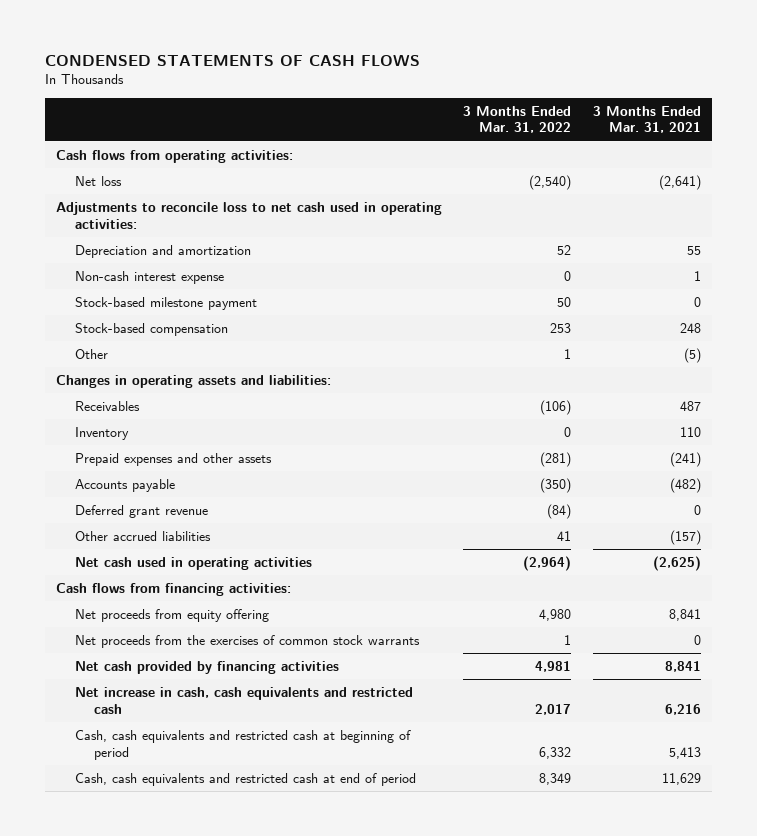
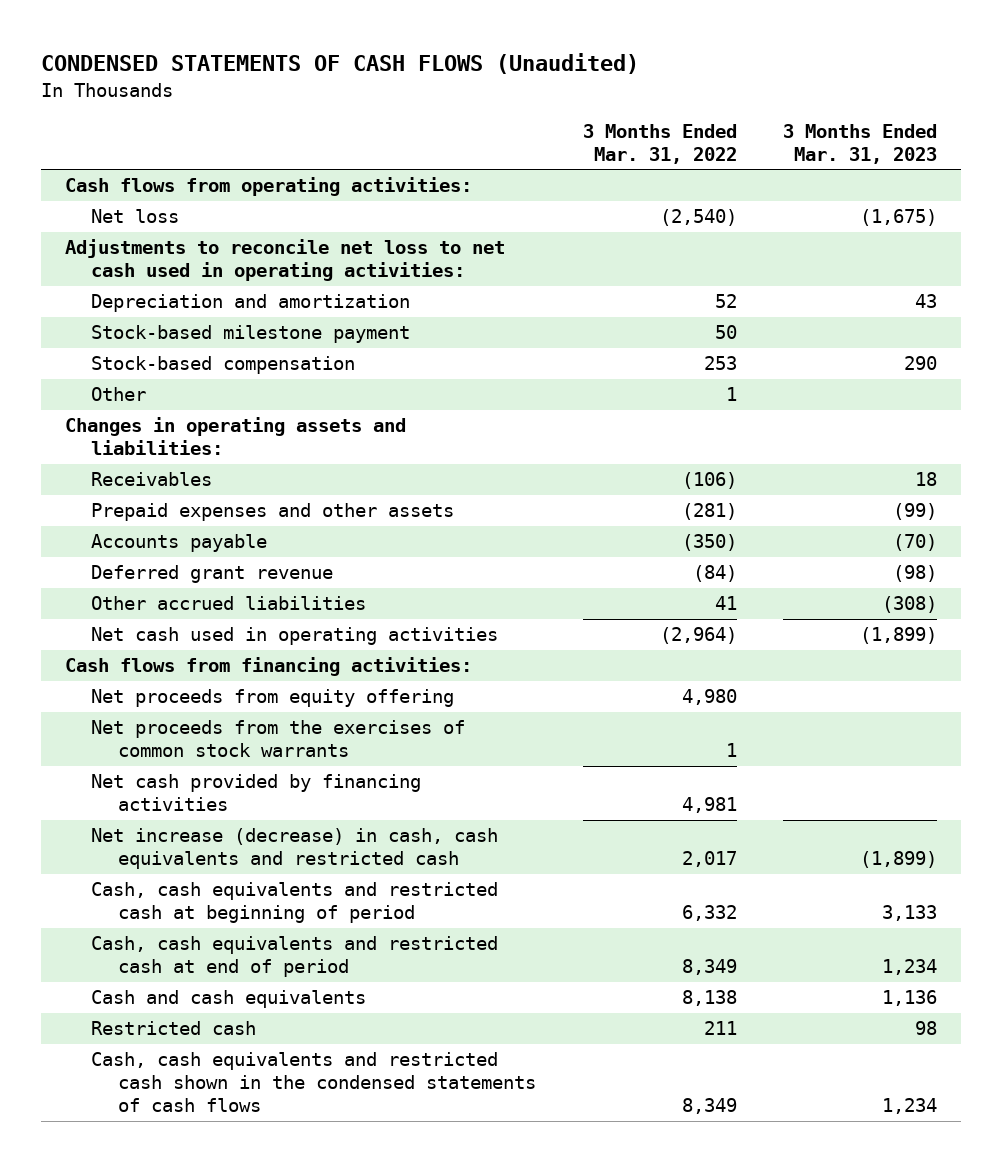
[45,55,421,67] CONDENSED STATEMENTS OF CASH FLOWS -> [41,52,640,74] CONDENSED STATEMENTS OF CASH FLOWS (Unaudited)
[592,105,701,134] 3 Months Ended Mar. 31, 2021 -> none
none -> [783,123,938,164] 3 Months Ended Mar. 31, 2023
[55,201,442,229] Adjustments to reconcile loss to net cash used in operating activities: -> [64,239,505,282] Adjustments to reconcile net loss to net cash used in operating activities:
[75,270,225,284] Non-cash interest expense -> none
[75,426,130,440] Inventory -> none
[75,686,414,714] Net increase in cash, cash equivalents and restricted cash -> [91,828,499,870] Net increase (decrease) in cash, cash equivalents and restricted cash
none -> [91,990,367,1009] Cash and cash equivalents
none -> [91,1021,257,1036] Restricted cash
none -> [91,1052,536,1113] Cash, cash equivalents and restricted cash shown in the condensed statements of cash flows

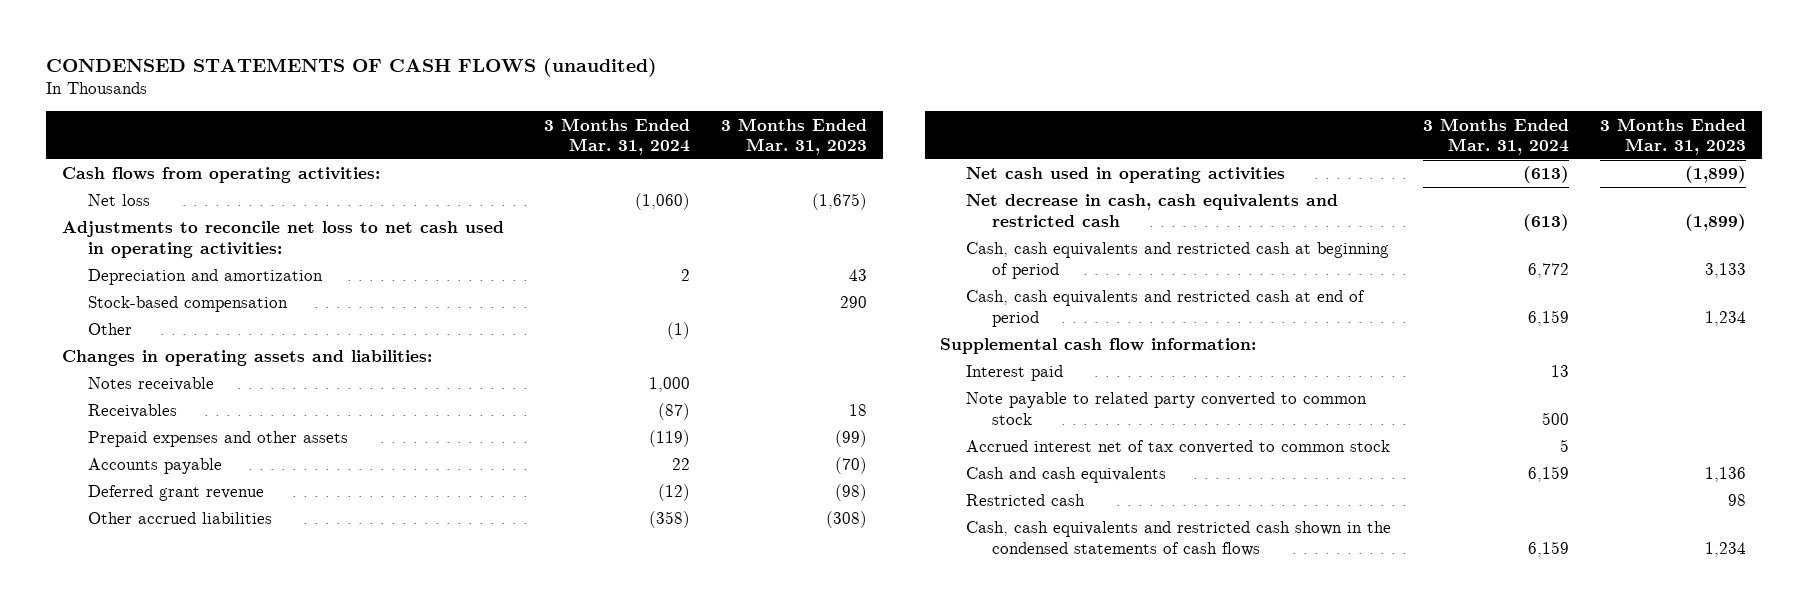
[41,52,640,74] CONDENSED STATEMENTS OF CASH FLOWS (Unaudited) -> [45,57,657,77] CONDENSED STATEMENTS OF CASH FLOWS (unaudited)
[582,123,737,164] 3 Months Ended Mar. 31, 2022 -> none
none -> [543,117,690,155] 3 Months Ended Mar. 31, 2024
[91,325,411,344] Stock-based milestone payment -> none
none -> [87,377,214,392] Notes receivable
[64,657,472,677] Cash flows from financing activities: -> none
[91,689,455,708] Net proceeds from equity offering -> none
[91,720,466,758] Net proceeds from the exercises of common stock warrants -> none
[91,774,422,812] Net cash provided by financing activities -> none
[91,828,499,870] Net increase (decrease) in cash, cash equivalents and restricted cash -> [966,194,1339,227] Net decrease in cash, cash equivalents and restricted cash
none -> [940,338,1257,355] Supplemental cash flow information:
none -> [966,365,1064,382] Interest paid
none -> [966,392,1368,425] Note payable to related party converted to common stock
none -> [966,440,1391,455] Accrued interest net of tax converted to common stock

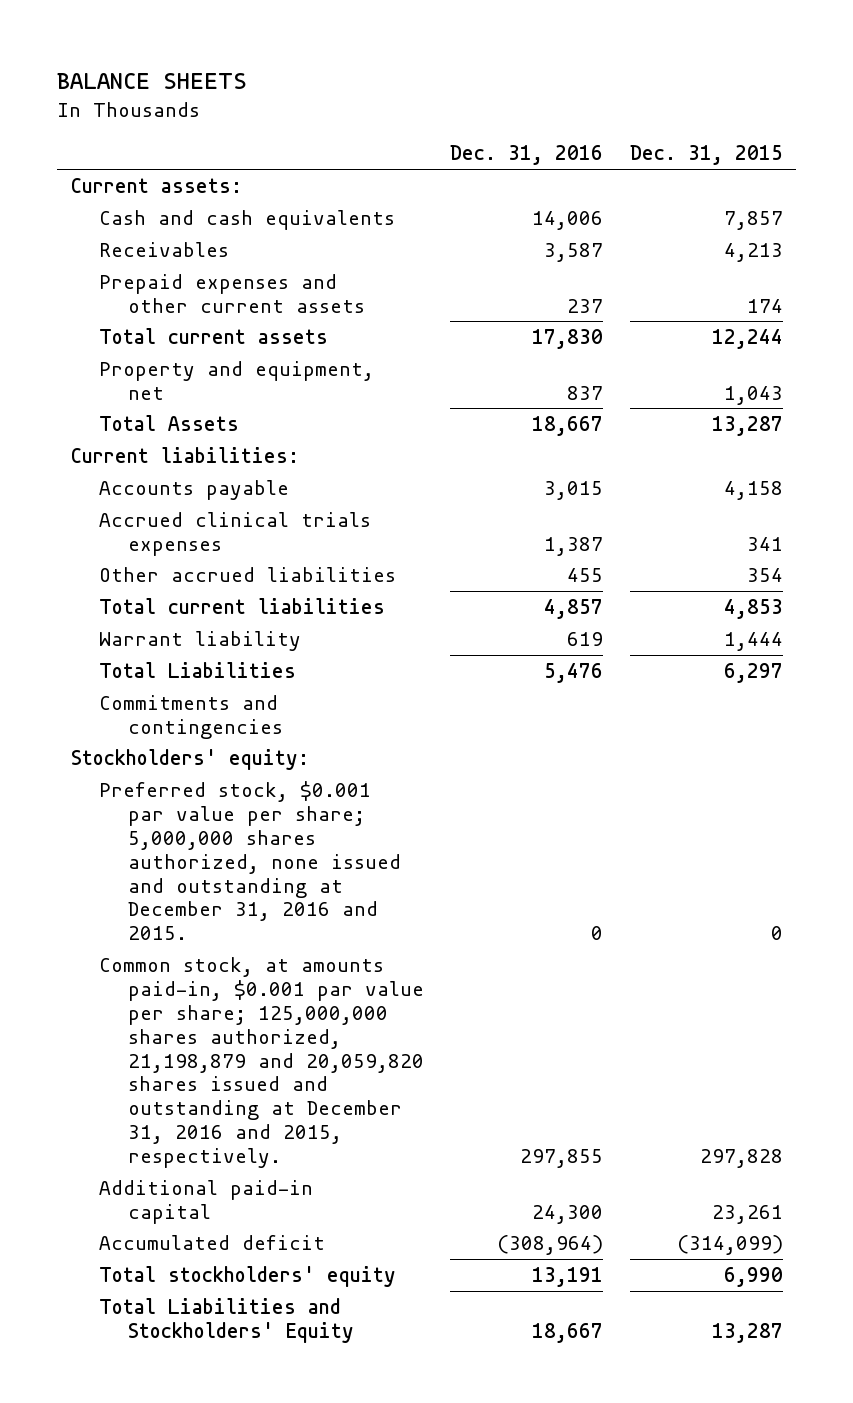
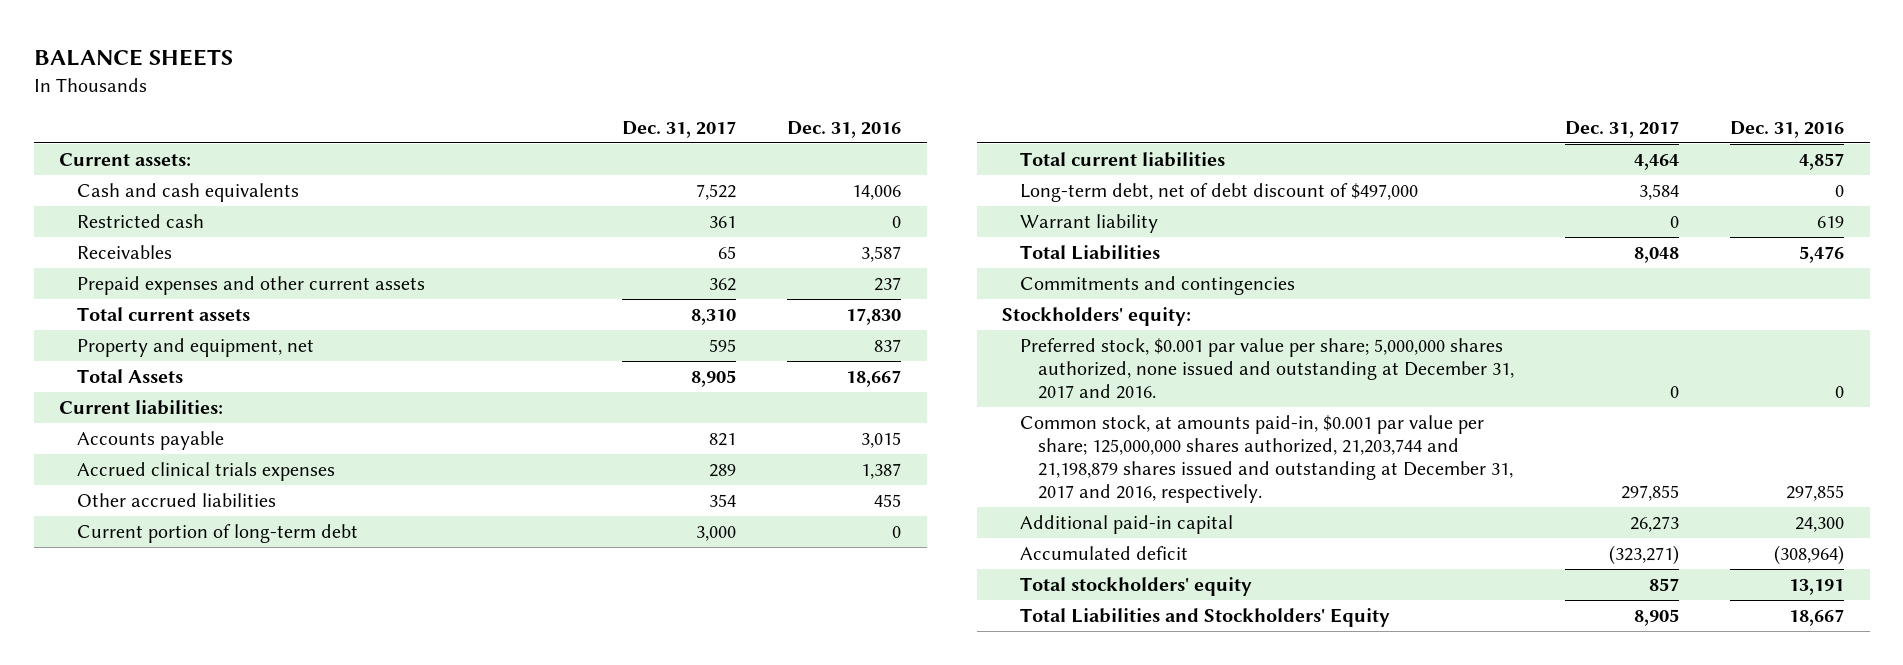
[629,145,783,166] Dec. 31, 2015 -> none
none -> [622,120,737,138] Dec. 31, 2017
none -> [77,214,205,229] Restricted cash
none -> [77,524,359,544] Current portion of long-term debt
none -> [1020,183,1419,203] Long-term debt, net of debt discount of $497,000
[99,780,401,941] Preferred stock, $0.001 par value per share; 5,000,000 shares authorized, none issued and outstanding at December 31, 2016 and 2015. -> [1020,338,1515,400] Preferred stock, $0.001 par value per share; 5,000,000 shares authorized, none issued and outstanding at December 31, 2017 and 2016.
[99,956,424,1169] Common stock, at amounts paid-in, $0.001 par value per share; 125,000,000 shares authorized, 21,198,879 and 20,059,820 shares issued and outstanding at December 31, 2016 and 2015, respectively. -> [1020,415,1514,504] Common stock, at amounts paid-in, $0.001 par value per share; 125,000,000 shares authorized, 21,203,744 and 21,198,879 shares issued and outstanding at December 31, 2017 and 2016, respectively.

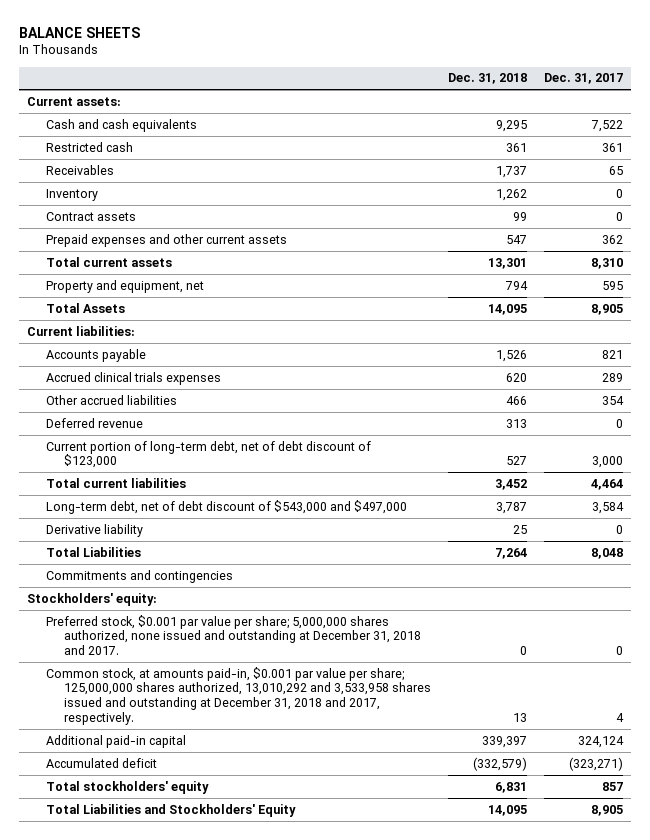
[787,120,902,138] Dec. 31, 2016 -> none
none -> [448,73,528,85] Dec. 31, 2018
none -> [45,188,98,201] Inventory
none -> [45,211,136,221] Contract assets
none -> [45,417,143,428] Deferred revenue
[77,524,359,544] Current portion of long-term debt -> [45,440,371,469] Current portion of long-term debt, net of debt discount of $123,000
[1020,214,1159,234] Warrant liability -> none
[1020,183,1419,203] Long-term debt, net of debt discount of $497,000 -> [45,499,407,514] Long-term debt, net of debt discount of $543,000 and $497,000
none -> [45,523,143,537] Derivative liability
[1020,338,1515,400] Preferred stock, $0.001 par value per share; 5,000,000 shares authorized, none issued and outstanding at December 31, 2017 and 2016. -> [45,614,422,656] Preferred stock, $0.001 par value per share; 5,000,000 shares authorized, none issued and outstanding at December 31, 2018 and 2017.
[1020,415,1514,504] Common stock, at amounts paid-in, $0.001 par value per share; 125,000,000 shares authorized, 21,203,744 and 21,198,879 shares issued and outstanding at December 31, 2017 and 2016, respectively. -> [45,666,432,725] Common stock, at amounts paid-in, $0.001 par value per share; 125,000,000 shares authorized, 13,010,292 and 3,533,958 shares issued and outstanding at December 31, 2018 and 2017, respectively.
[1621,485,1680,502] 297,855 -> [616,712,625,722] 4
[1630,516,1680,533] 26,273 -> [578,735,625,748] 324,124

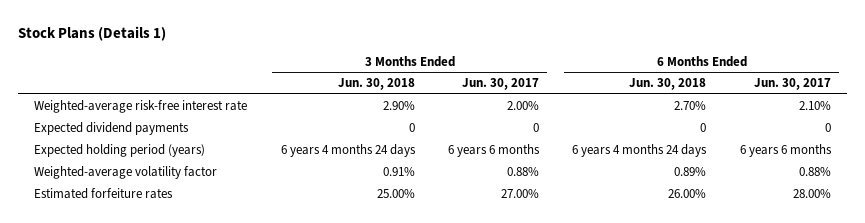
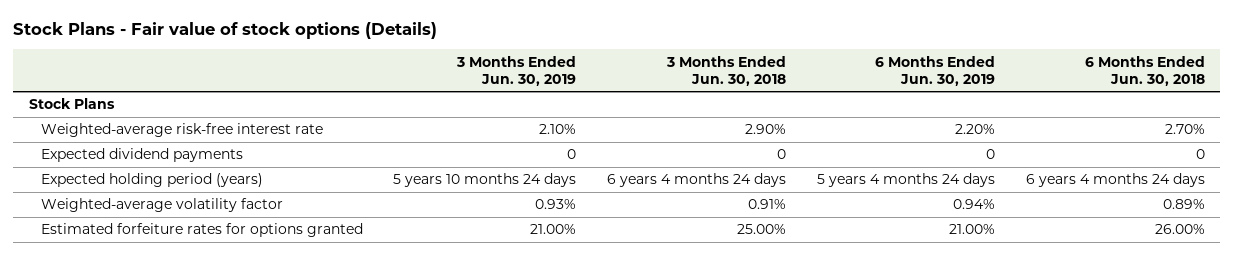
[17,25,166,41] Stock Plans (Details 1) -> [13,22,438,40] Stock Plans - Fair value of stock options (Details)
[462,78,540,91] Jun. 30, 2017 -> none
[753,78,831,91] Jun. 30, 2017 -> none
none -> [456,55,577,86] 3 Months Ended Jun. 30, 2019
none -> [875,55,996,86] 6 Months Ended Jun. 30, 2019
none -> [28,98,115,110] Stock Plans
[34,188,174,200] Estimated forfeiture rates -> [40,223,363,238] Estimated forfeiture rates for options granted

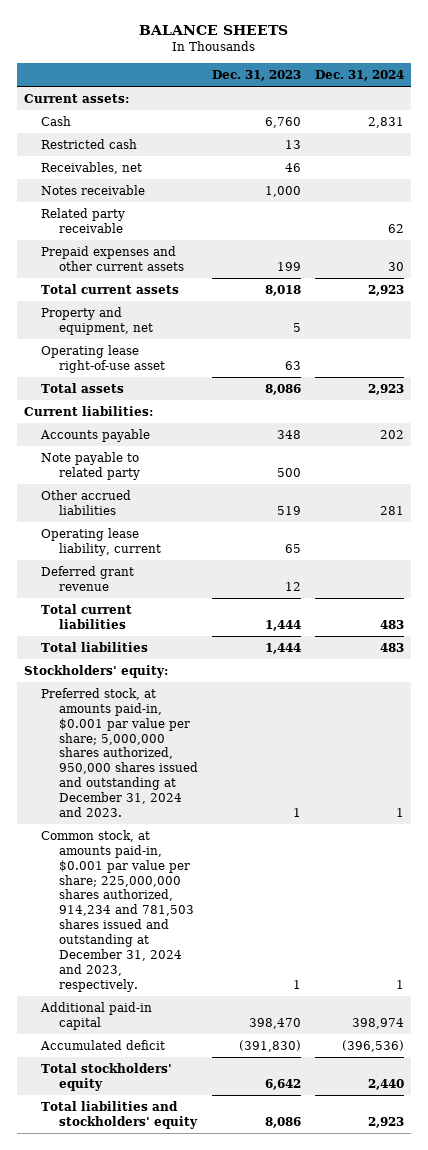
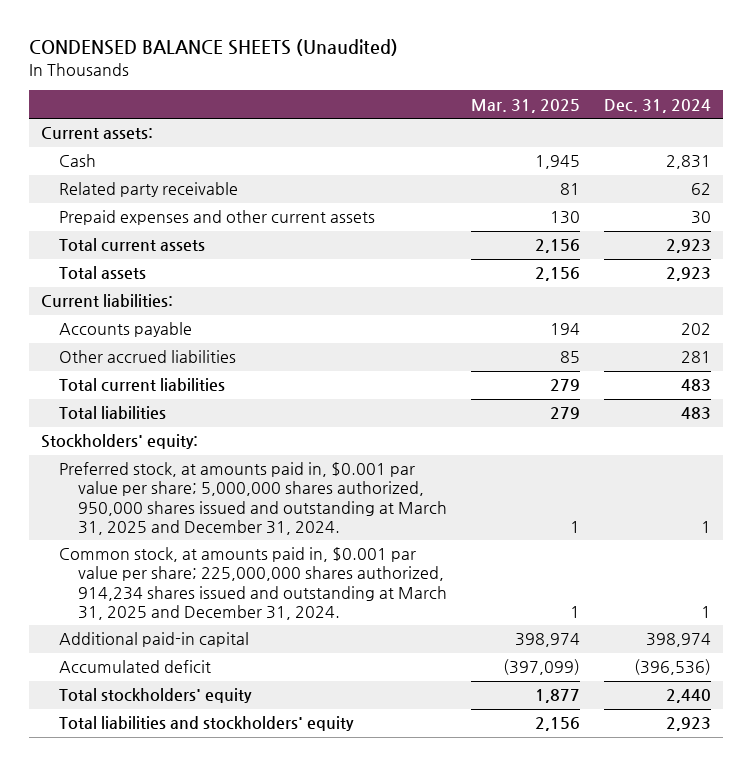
[138,25,288,36] BALANCE SHEETS -> [28,39,398,57] CONDENSED BALANCE SHEETS (Unaudited)
[212,69,302,81] Dec. 31, 2023 -> none
none -> [471,98,581,113] Mar. 31, 2025
[41,138,138,149] Restricted cash -> none
[41,161,143,174] Receivables, net -> none
[41,184,146,195] Notes receivable -> none
[41,306,154,335] Property and equipment, net -> none
[41,344,166,373] Operating lease right-of-use asset -> none
[41,451,141,480] Note payable to related party -> none
[41,527,162,556] Operating lease liability, current -> none
[41,565,135,591] Deferred grant revenue -> none
[41,687,199,818] Preferred stock, at amounts paid-in, $0.001 par value per share; 5,000,000 shares authorized, 950,000 shares issued and outstanding at December 31, 2024 and 2023. -> [59,462,447,535] Preferred stock, at amounts paid in, $0.001 par value per share; 5,000,000 shares authorized, 950,000 shares issued and outstanding at March 31, 2025 and December 31, 2024.
[41,829,195,992] Common stock, at amounts paid-in, $0.001 par value per share; 225,000,000 shares authorized, 914,234 and 781,503 shares issued and outstanding at December 31, 2024 and 2023, respectively. -> [59,547,447,620] Common stock, at amounts paid in, $0.001 par value per share; 225,000,000 shares authorized, 914,234 shares issued and outstanding at March 31, 2025 and December 31, 2024.

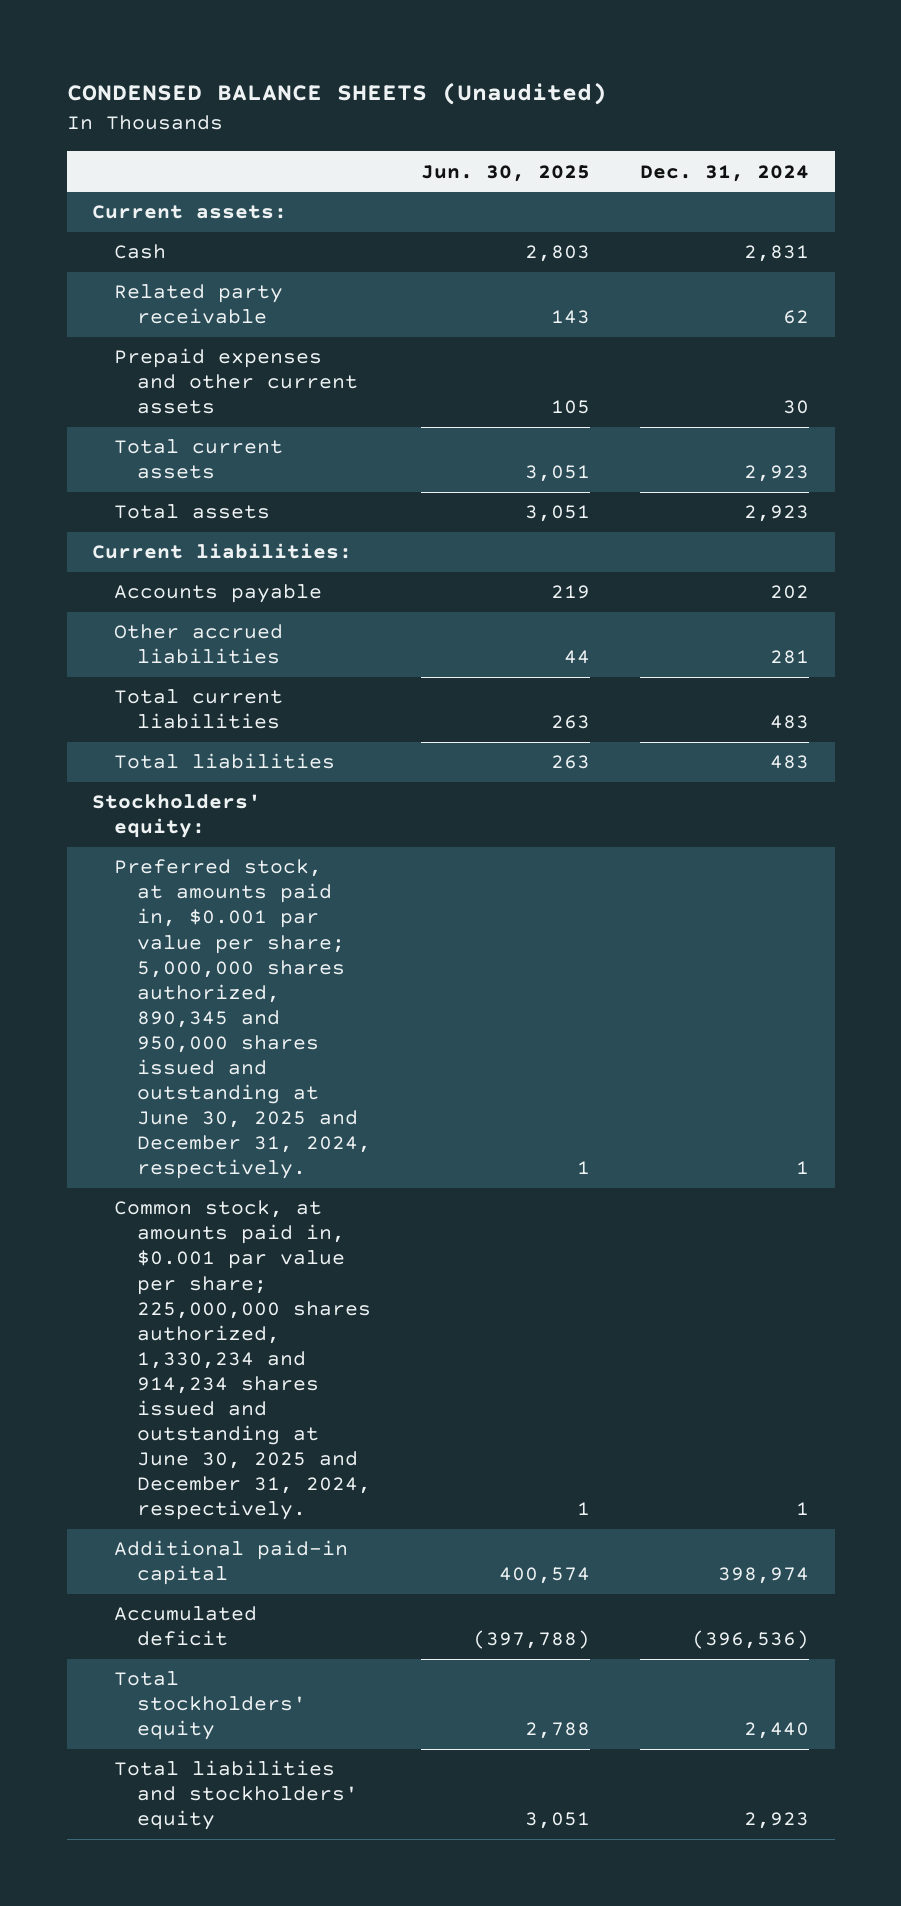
[471,98,581,113] Mar. 31, 2025 -> none
none -> [421,164,591,182] Jun. 30, 2025
[59,462,447,535] Preferred stock, at amounts paid in, $0.001 par value per share; 5,000,000 shares authorized, 950,000 shares issued and outstanding at March 31, 2025 and December 31, 2024. -> [114,859,371,1179] Preferred stock, at amounts paid in, $0.001 par value per share; 5,000,000 shares authorized, 890,345 and 950,000 shares issued and outstanding at June 30, 2025 and December 31, 2024, respectively.
[59,547,447,620] Common stock, at amounts paid in, $0.001 par value per share; 225,000,000 shares authorized, 914,234 shares issued and outstanding at March 31, 2025 and December 31, 2024. -> [114,1200,371,1520] Common stock, at amounts paid in, $0.001 par value per share; 225,000,000 shares authorized, 1,330,234 and 914,234 shares issued and outstanding at June 30, 2025 and December 31, 2024, respectively.

